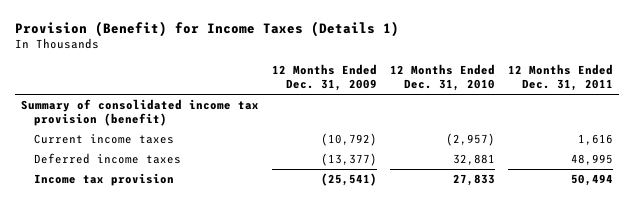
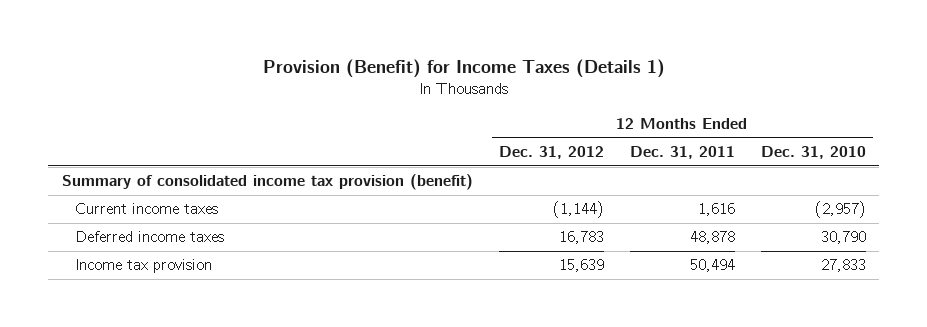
[272,63,378,92] 12 Months Ended Dec. 31, 2009 -> none
none -> [498,146,604,160] Dec. 31, 2012
[453,154,496,166] 32,881 -> [820,231,866,245] 30,790
[571,154,614,166] 48,995 -> [689,231,735,245] 48,878

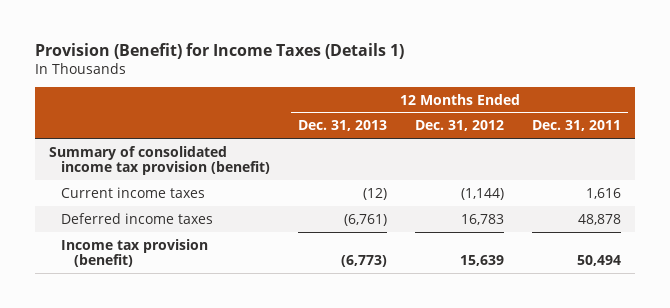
[760,146,866,160] Dec. 31, 2010 -> none
none -> [298,120,388,132] Dec. 31, 2013
[75,259,213,274] Income tax provision -> [61,238,209,268] Income tax provision (benefit)

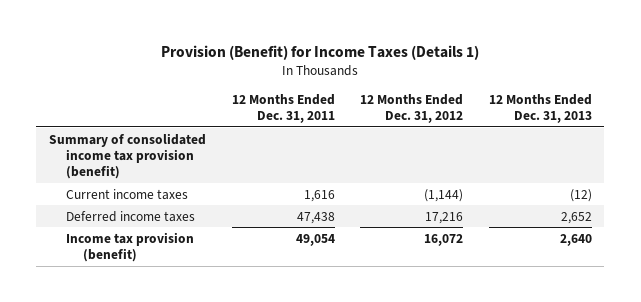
[344,213,388,226] (6,761) -> [560,211,592,224] 2,652
[461,213,505,225] 16,783 -> [425,211,464,224] 17,216
[578,213,622,225] 48,878 -> [296,211,335,224] 47,438
[341,255,388,268] (6,773) -> [559,233,592,246] 2,640
[460,255,505,267] 15,639 -> [424,233,464,246] 16,072
[577,255,622,267] 50,494 -> [295,233,335,246] 49,054

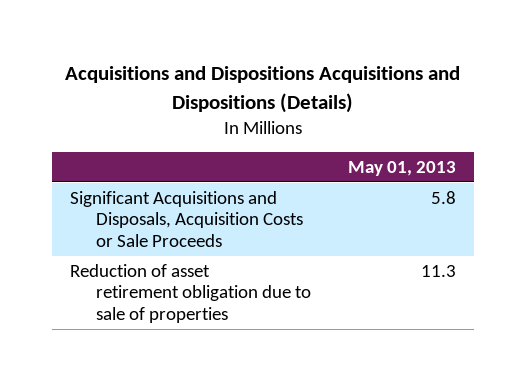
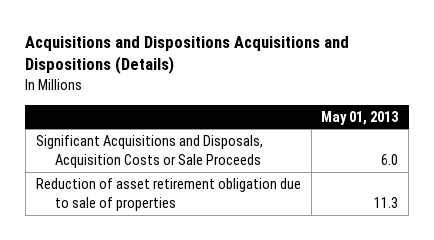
[430,190,456,204] 5.8 -> [381,153,399,165] 6.0

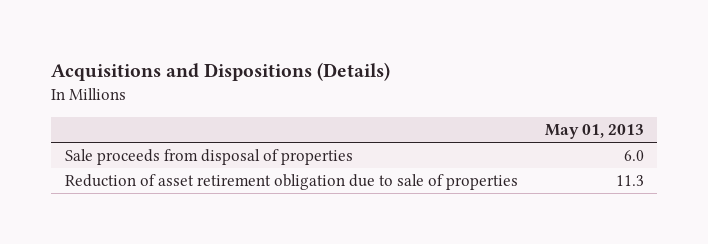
[25,35,350,75] Acquisitions and Dispositions Acquisitions and Dispositions (Details) -> [51,62,391,82] Acquisitions and Dispositions (Details)
[35,135,263,168] Significant Acquisitions and Disposals, Acquisition Costs or Sale Proceeds -> [64,149,353,166] Sale proceeds from disposal of properties

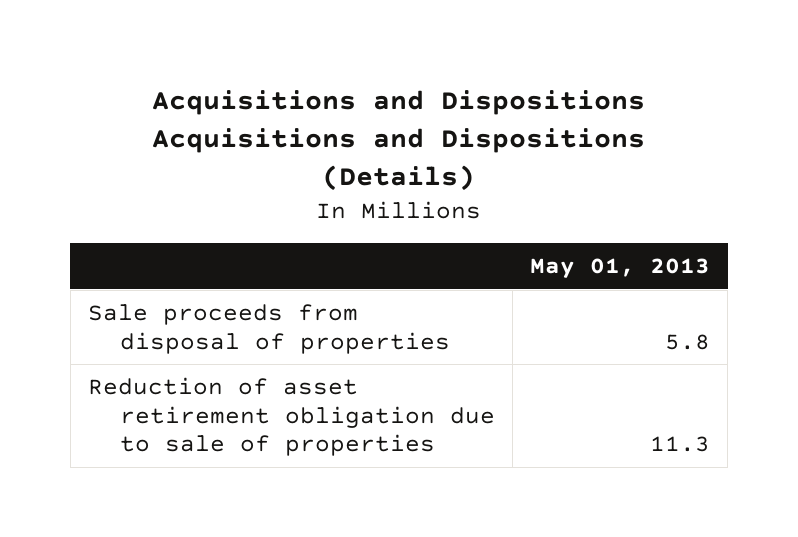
[51,62,391,82] Acquisitions and Dispositions (Details) -> [152,89,646,192] Acquisitions and Dispositions Acquisitions and Dispositions (Details)
[623,150,644,162] 6.0 -> [665,333,711,350] 5.8

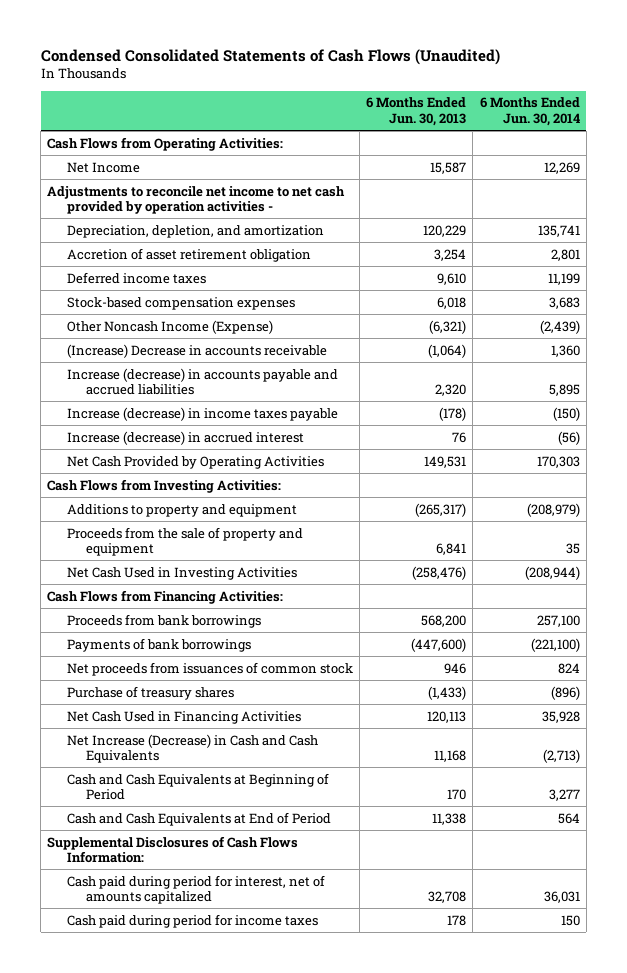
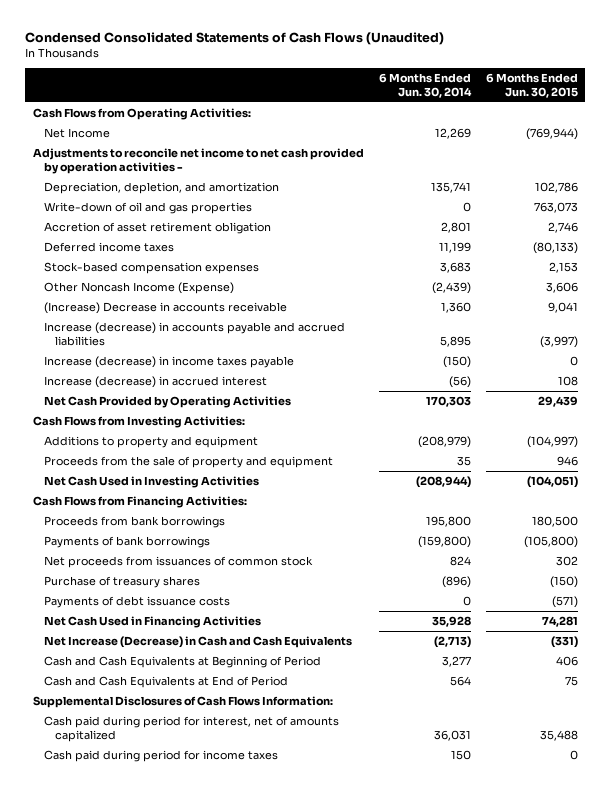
[366,97,467,126] 6 Months Ended Jun. 30, 2013 -> none
none -> [485,72,578,98] 6 Months Ended Jun. 30, 2015
none -> [43,201,252,214] Write-down of oil and gas properties
[536,614,580,627] 257,100 -> [425,515,471,527] 195,800
[530,637,580,652] (221,100) -> [417,535,471,548] (159,800)
none -> [43,595,230,608] Payments of debt issuance costs

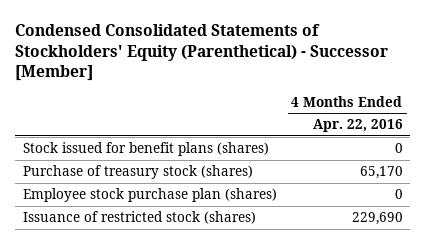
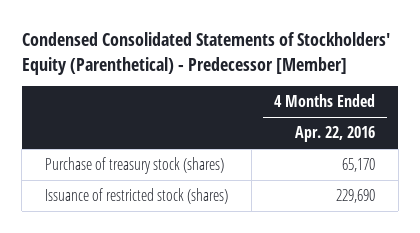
[15,23,389,82] Condensed Consolidated Statements of Stockholders' Equity (Parenthetical) - Successor [Member] -> [21,32,390,75] Condensed Consolidated Statements of Stockholders' Equity (Parenthetical) - Predecessor [Member]
[22,142,269,157] Stock issued for benefit plans (shares) -> none
[22,188,277,203] Employee stock purchase plan (shares) -> none

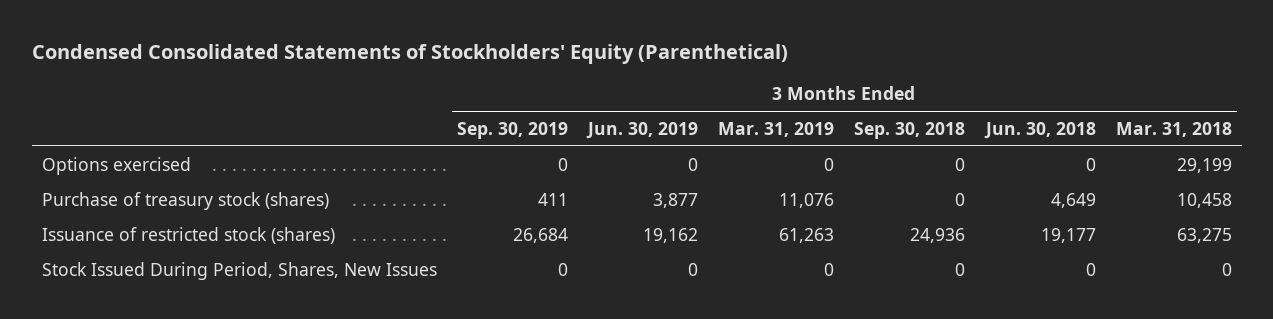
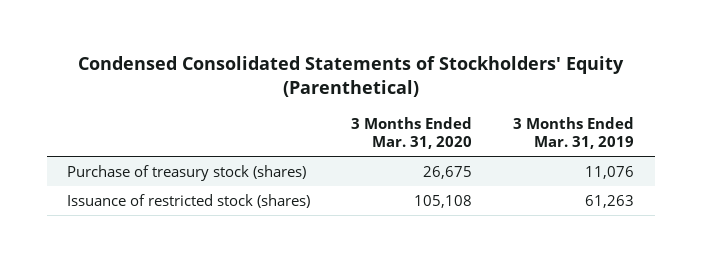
[456,121,568,139] Sep. 30, 2019 -> none
[585,121,698,139] Jun. 30, 2019 -> none
[854,121,966,139] Sep. 30, 2018 -> none
[983,121,1096,139] Jun. 30, 2018 -> none
[1115,121,1232,137] Mar. 31, 2018 -> none
none -> [351,116,473,149] 3 Months Ended Mar. 31, 2020
[41,156,191,175] Options exercised -> none
[41,261,437,280] Stock Issued During Period, Shares, New Issues -> none

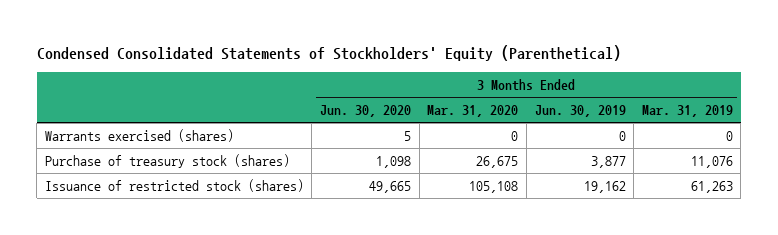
none -> [320,105,412,118] Jun. 30, 2020
none -> [534,105,626,118] Jun. 30, 2019
none -> [44,128,234,142] Warrants exercised (shares)

